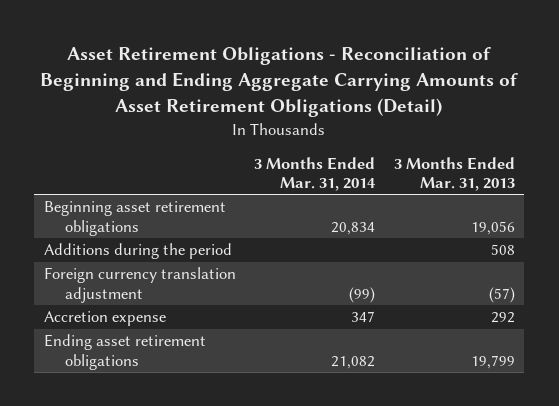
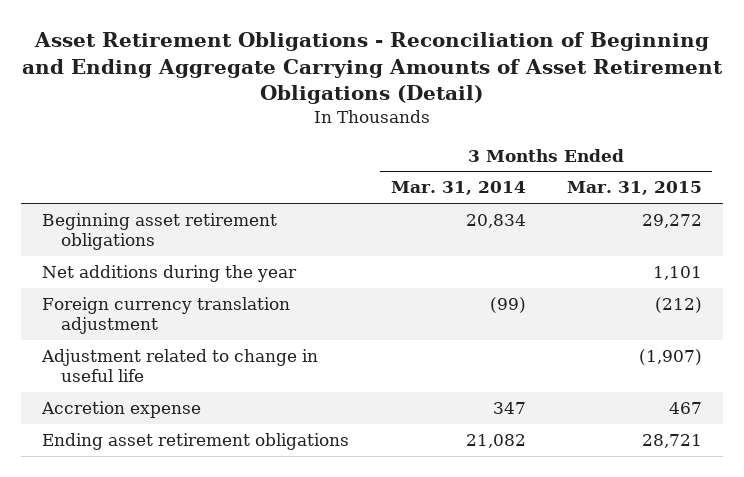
[393,156,515,191] 3 Months Ended Mar. 31, 2013 -> none
none -> [567,181,703,196] Mar. 31, 2015
[43,243,232,260] Additions during the period -> [42,265,298,283] Net additions during the year
none -> [41,349,319,383] Adjustment related to change in useful life

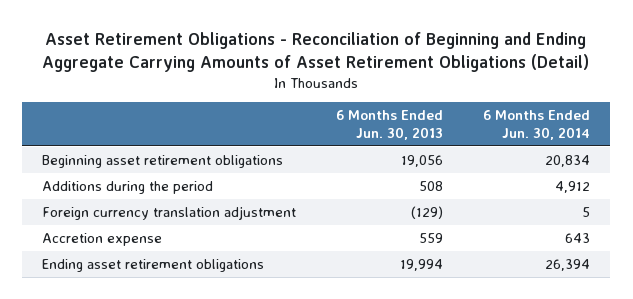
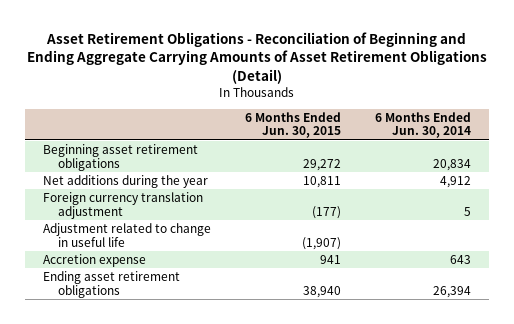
[336,110,444,140] 6 Months Ended Jun. 30, 2013 -> none
none -> [245,111,342,139] 6 Months Ended Jun. 30, 2015
[42,181,214,195] Additions during the period -> [42,174,208,188] Net additions during the year
none -> [42,222,211,247] Adjustment related to change in useful life

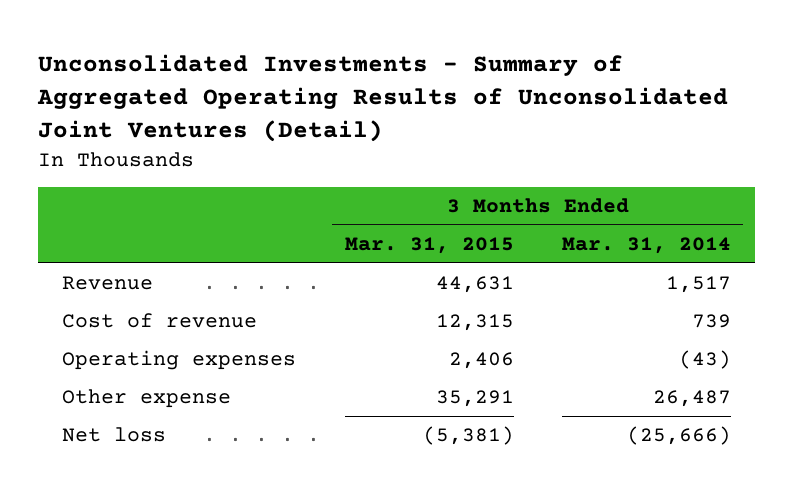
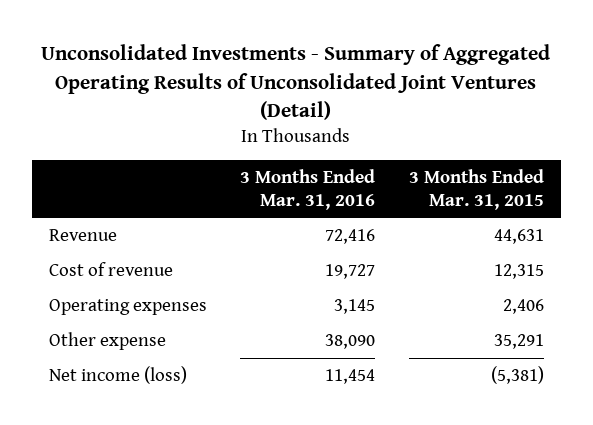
[561,236,731,254] Mar. 31, 2014 -> none
none -> [240,169,376,210] 3 Months Ended Mar. 31, 2016
[62,426,167,442] Net loss -> [48,366,187,385] Net income (loss)

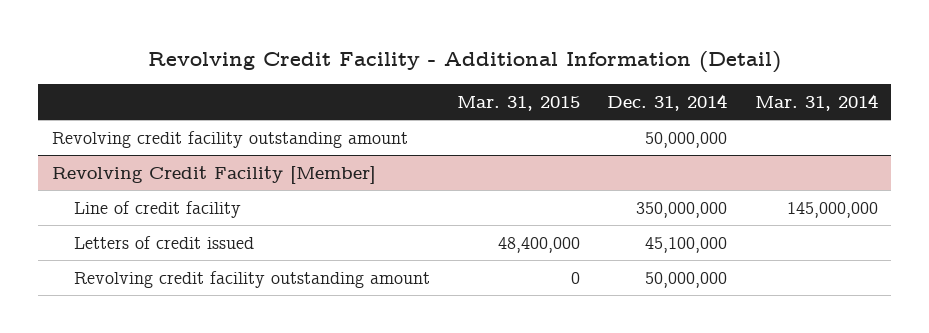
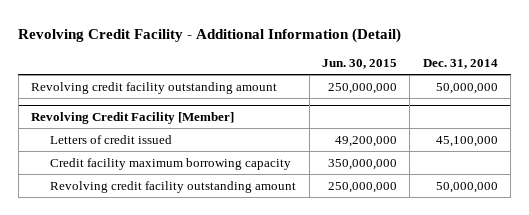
[457,95,581,111] Mar. 31, 2015 -> none
[754,93,878,111] Mar. 31, 2014 -> none
none -> [322,59,398,70] Jun. 30, 2015
[74,200,242,218] Line of credit facility -> none
none -> [50,157,292,170] Credit facility maximum borrowing capacity

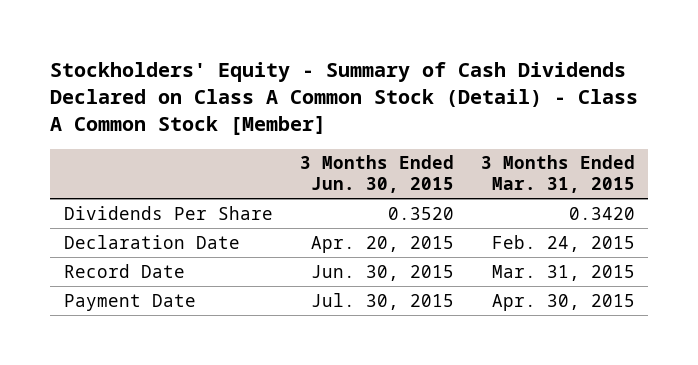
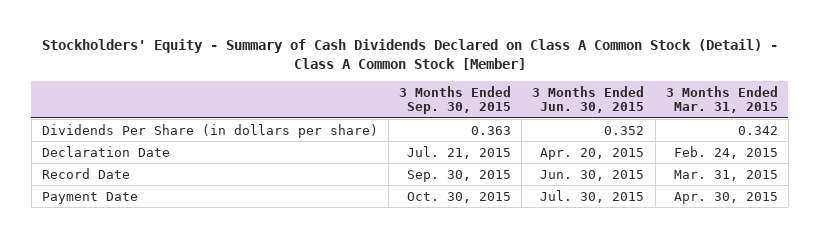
none -> [399,85,512,115] 3 Months Ended Sep. 30, 2015
[63,205,273,220] Dividends Per Share -> [41,123,378,138] Dividends Per Share (in dollars per share)
[387,206,454,220] 0.3520 -> [604,125,645,135] 0.352
[568,206,635,220] 0.3420 -> [737,125,778,135] 0.342

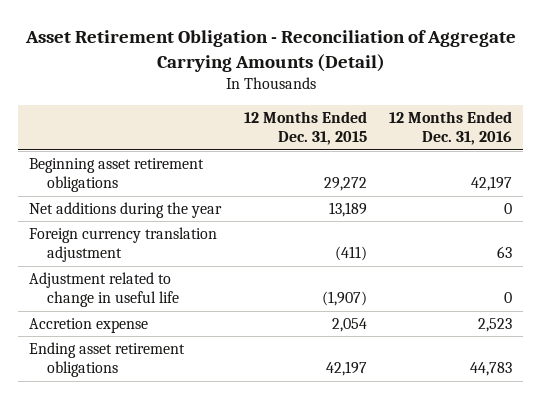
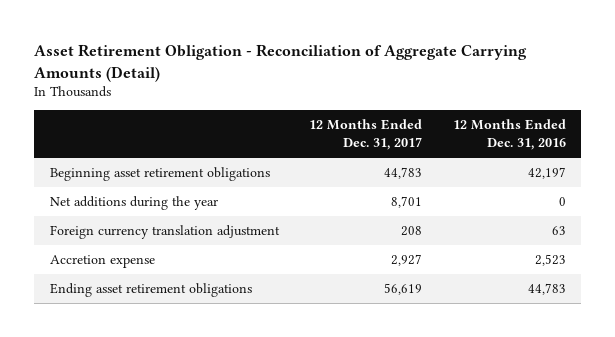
[243,110,367,146] 12 Months Ended Dec. 31, 2015 -> none
none -> [309,119,423,151] 12 Months Ended Dec. 31, 2017
[29,272,180,308] Adjustment related to change in useful life -> none

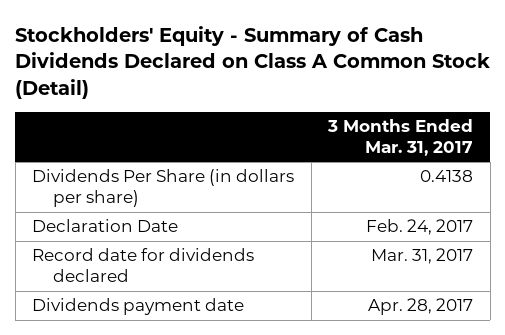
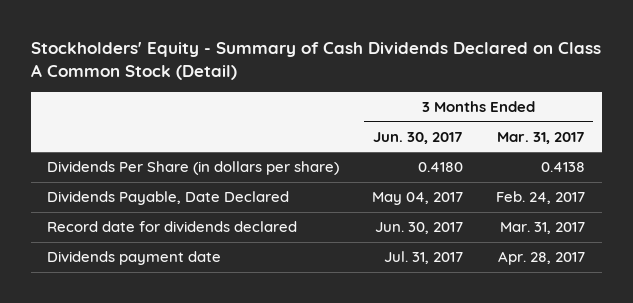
none -> [373,131,464,144] Jun. 30, 2017
[32,219,179,233] Declaration Date -> [47,191,290,206] Dividends Payable, Date Declared

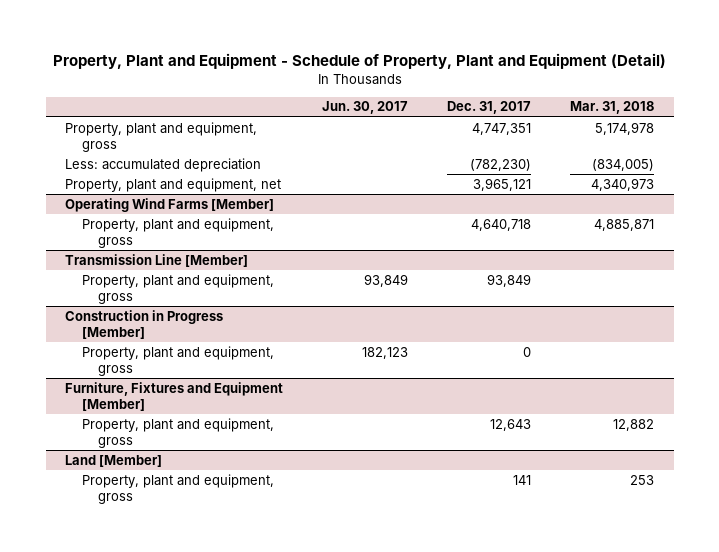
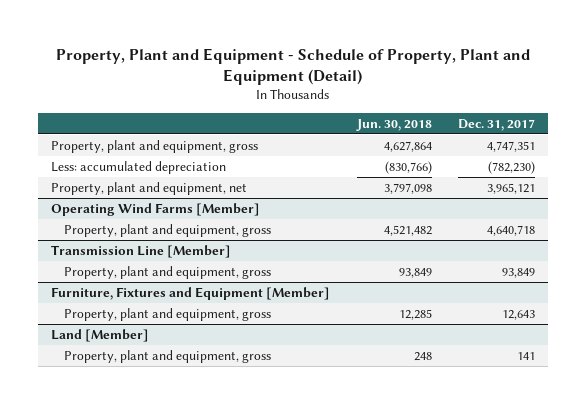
[322,101,409,115] Jun. 30, 2017 -> none
[570,101,655,115] Mar. 31, 2018 -> none
none -> [355,118,432,131] Jun. 30, 2018
[65,309,224,339] Construction in Progress [Member] -> none
[81,345,274,376] Property, plant and equipment, gross -> none

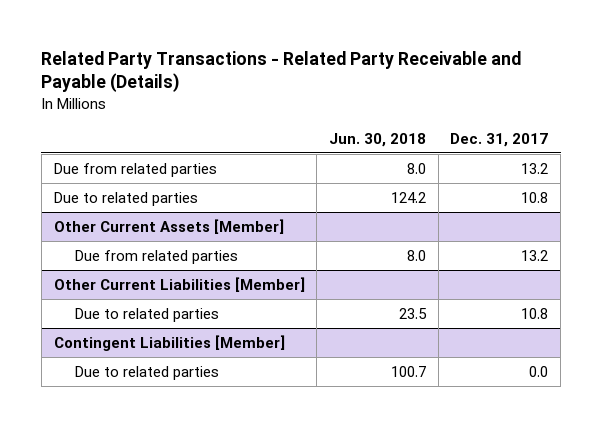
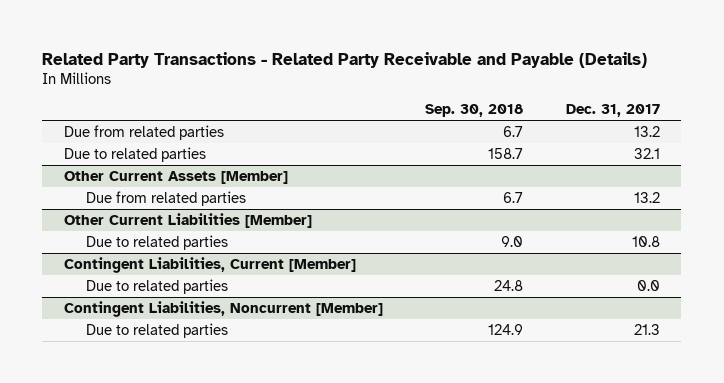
[328,132,426,147] Jun. 30, 2018 -> none
none -> [425,104,524,118] Sep. 30, 2018
[521,191,549,203] 10.8 -> [634,147,661,159] 32.1
[53,334,285,351] Contingent Liabilities [Member] -> [63,256,356,273] Contingent Liabilities, Current [Member]
none -> [63,300,383,317] Contingent Liabilities, Noncurrent [Member]
none -> [85,322,228,338] Due to related parties

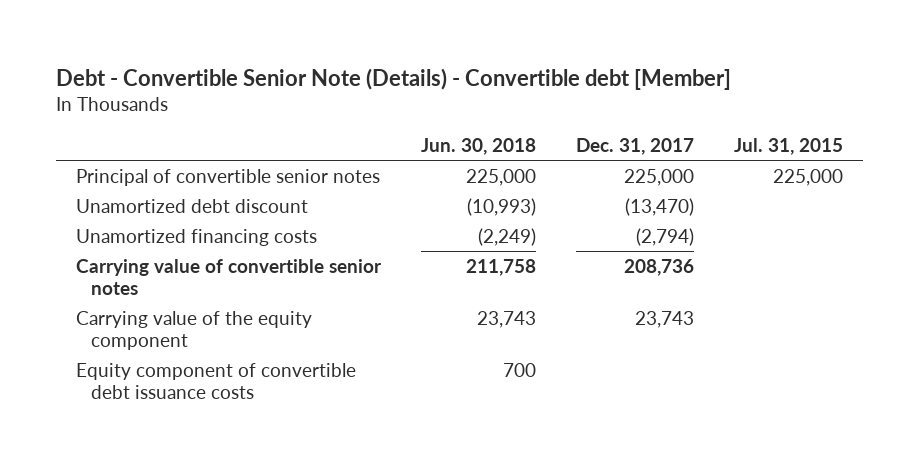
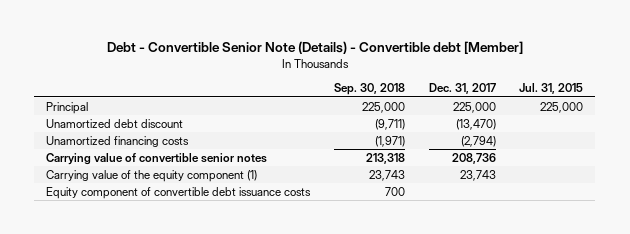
[421,138,537,156] Jun. 30, 2018 -> none
none -> [333,83,405,96] Sep. 30, 2018
[76,168,381,186] Principal of convertible senior notes -> [46,101,89,114] Principal
[76,310,313,351] Carrying value of the equity component -> [46,169,258,182] Carrying value of the equity component (1)

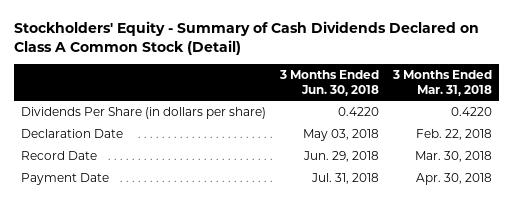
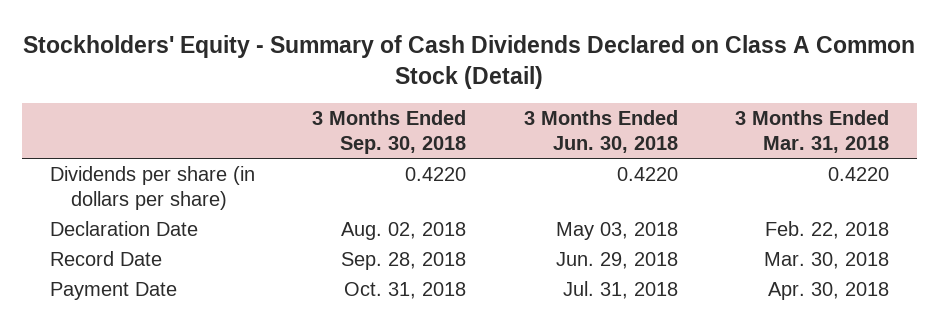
none -> [312,110,467,155] 3 Months Ended Sep. 30, 2018
[21,107,267,120] Dividends Per Share (in dollars per share) -> [50,165,256,210] Dividends per share (in dollars per share)

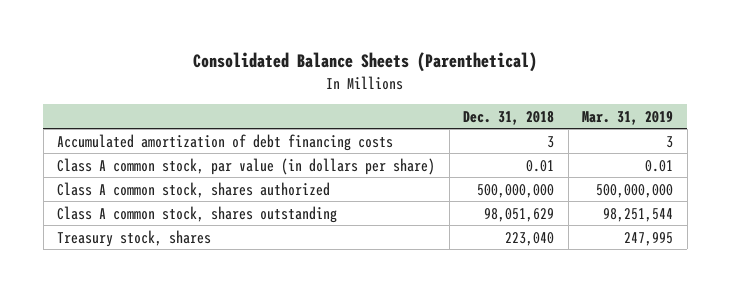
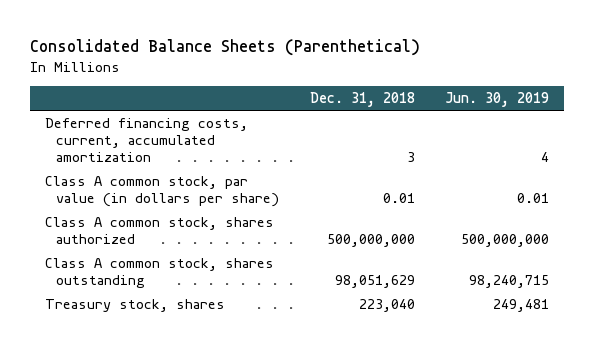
[582,110,674,125] Mar. 31, 2019 -> none
none -> [445,92,550,108] Jun. 30, 2019
[57,133,394,151] Accumulated amortization of debt financing costs -> [44,118,248,162] Deferred financing costs, current, accumulated amortization

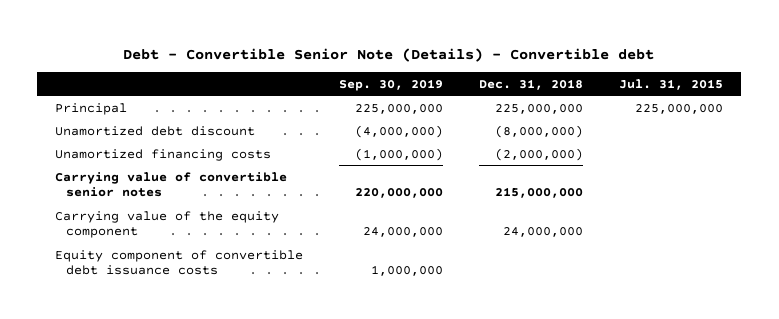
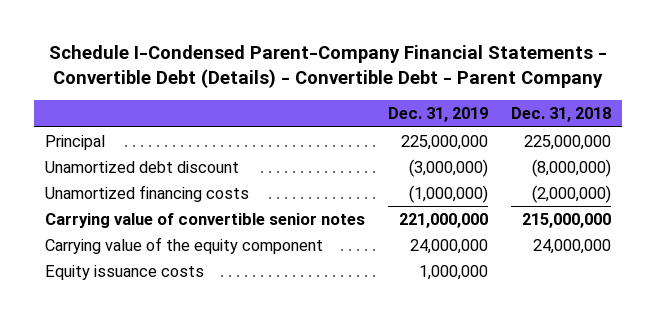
[123,47,655,62] Debt - Convertible Senior Note (Details) - Convertible debt -> [48,44,607,89] Schedule I-Condensed Parent-Company Financial Statements - Convertible Debt (Details) - Convertible Debt - Parent Company
[339,78,444,91] Sep. 30, 2019 -> none
[619,78,724,90] Jul. 31, 2015 -> none
none -> [387,107,488,123] Dec. 31, 2019
[55,249,304,276] Equity component of convertible debt issuance costs -> [44,264,204,280] Equity issuance costs

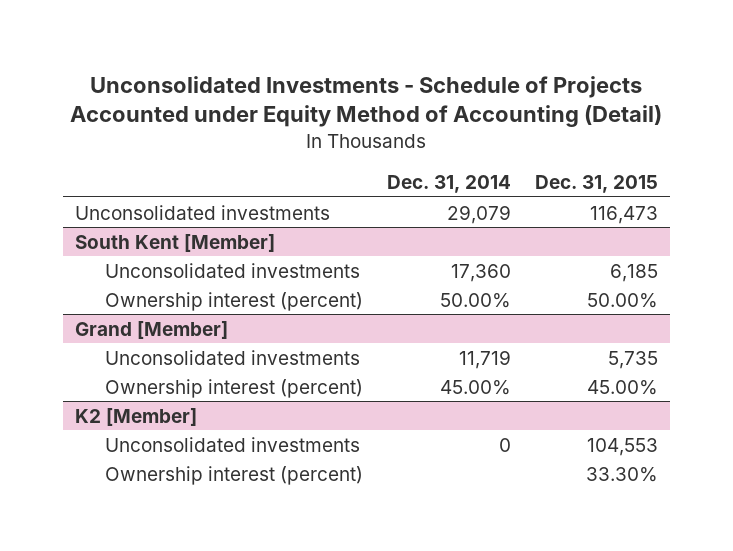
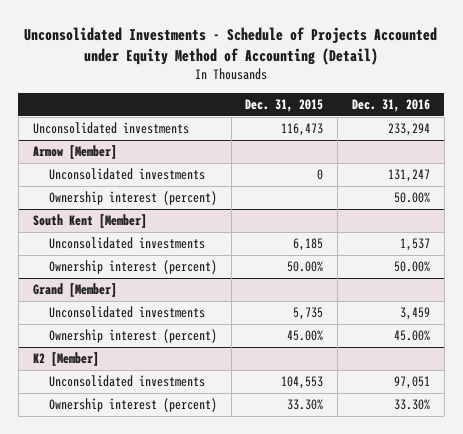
[387,175,512,194] Dec. 31, 2014 -> none
none -> [351,98,430,112] Dec. 31, 2016
none -> [32,145,117,160] Armow [Member]
none -> [48,168,205,181] Unconsolidated investments
none -> [48,191,217,206] Ownership interest (percent)

